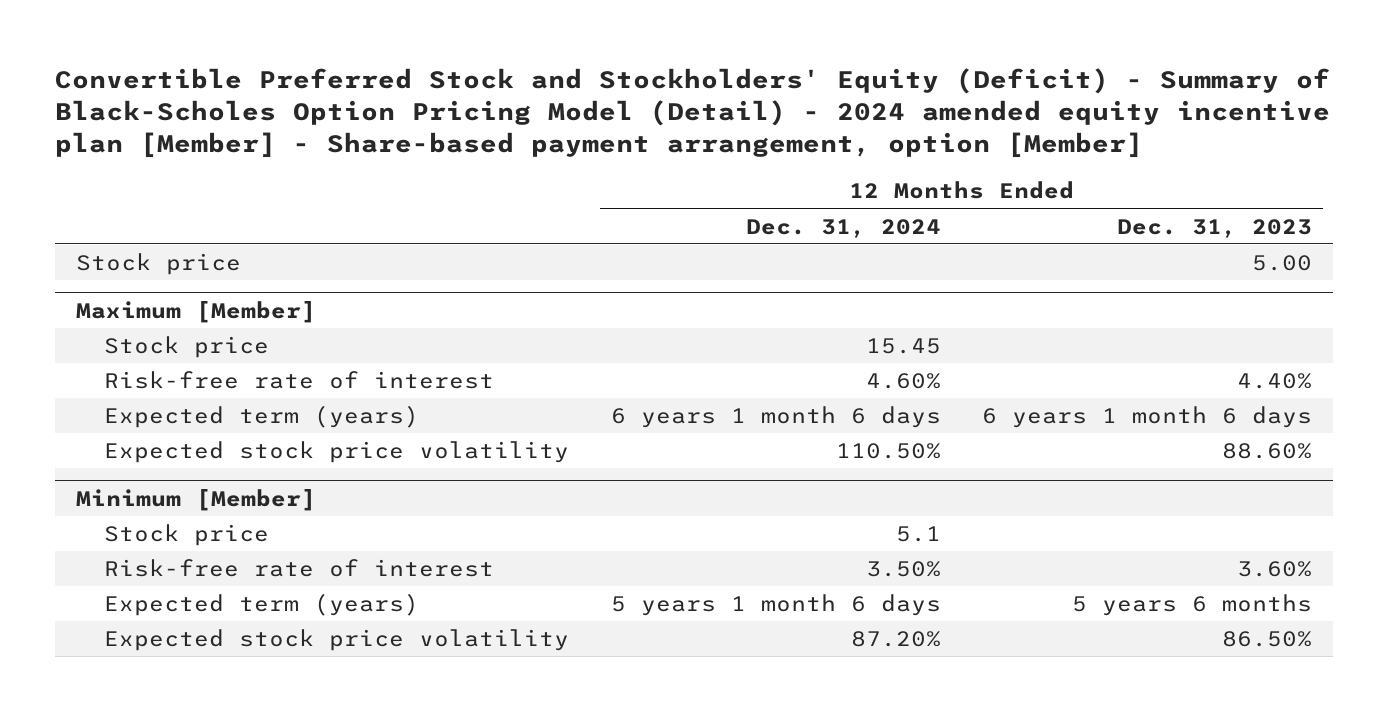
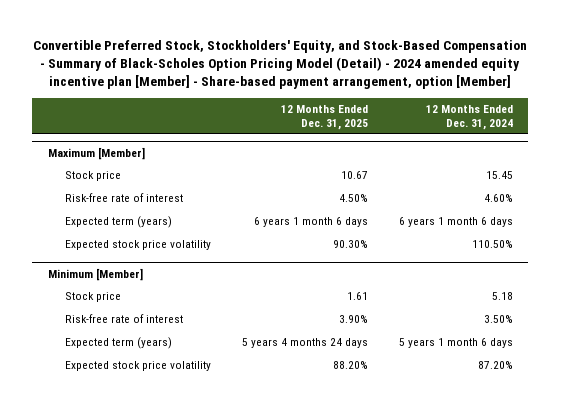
[55,67,1331,159] Convertible Preferred Stock and Stockholders' Equity (Deficit) - Summary of Black-Scholes Option Pricing Model (Detail) - 2024 amended equity incentive plan [Member] - Share-based payment arrangement, option [Member] -> [33,40,528,90] Convertible Preferred Stock, Stockholders' Equity, and Stock-Based Compensation - Summary of Black-Scholes Option Pricing Model (Detail) - 2024 amended equity incentive plan [Member] - Share-based payment arrangement, option [Member]
[1117,218,1313,238] Dec. 31, 2023 -> none
none -> [280,105,368,130] 12 Months Ended Dec. 31, 2025
[75,252,241,275] Stock price -> none
[895,525,941,542] 5.1 -> [491,292,513,301] 5.18

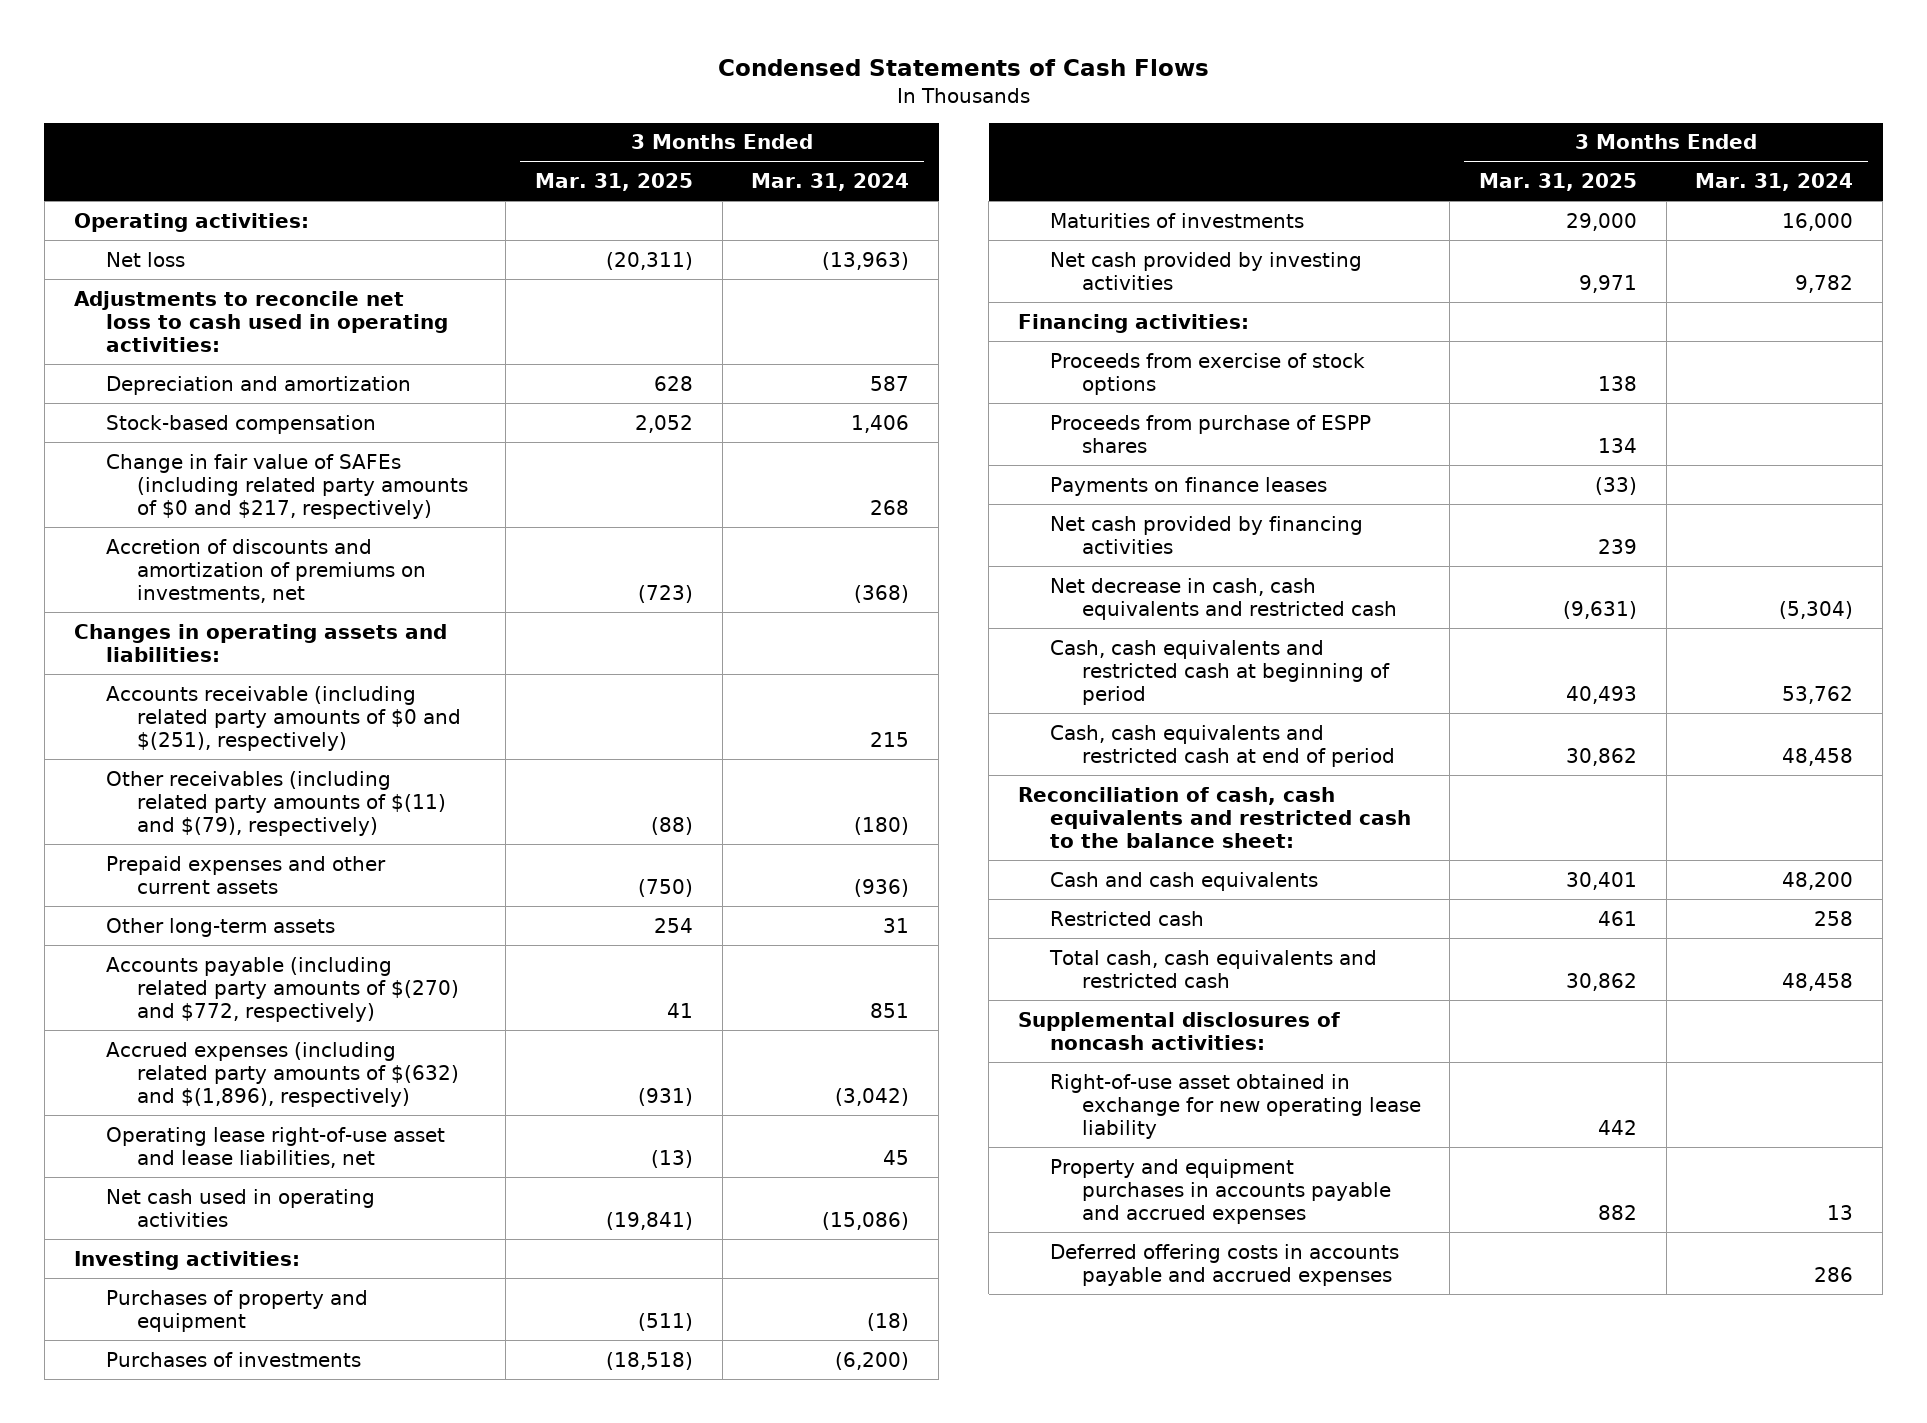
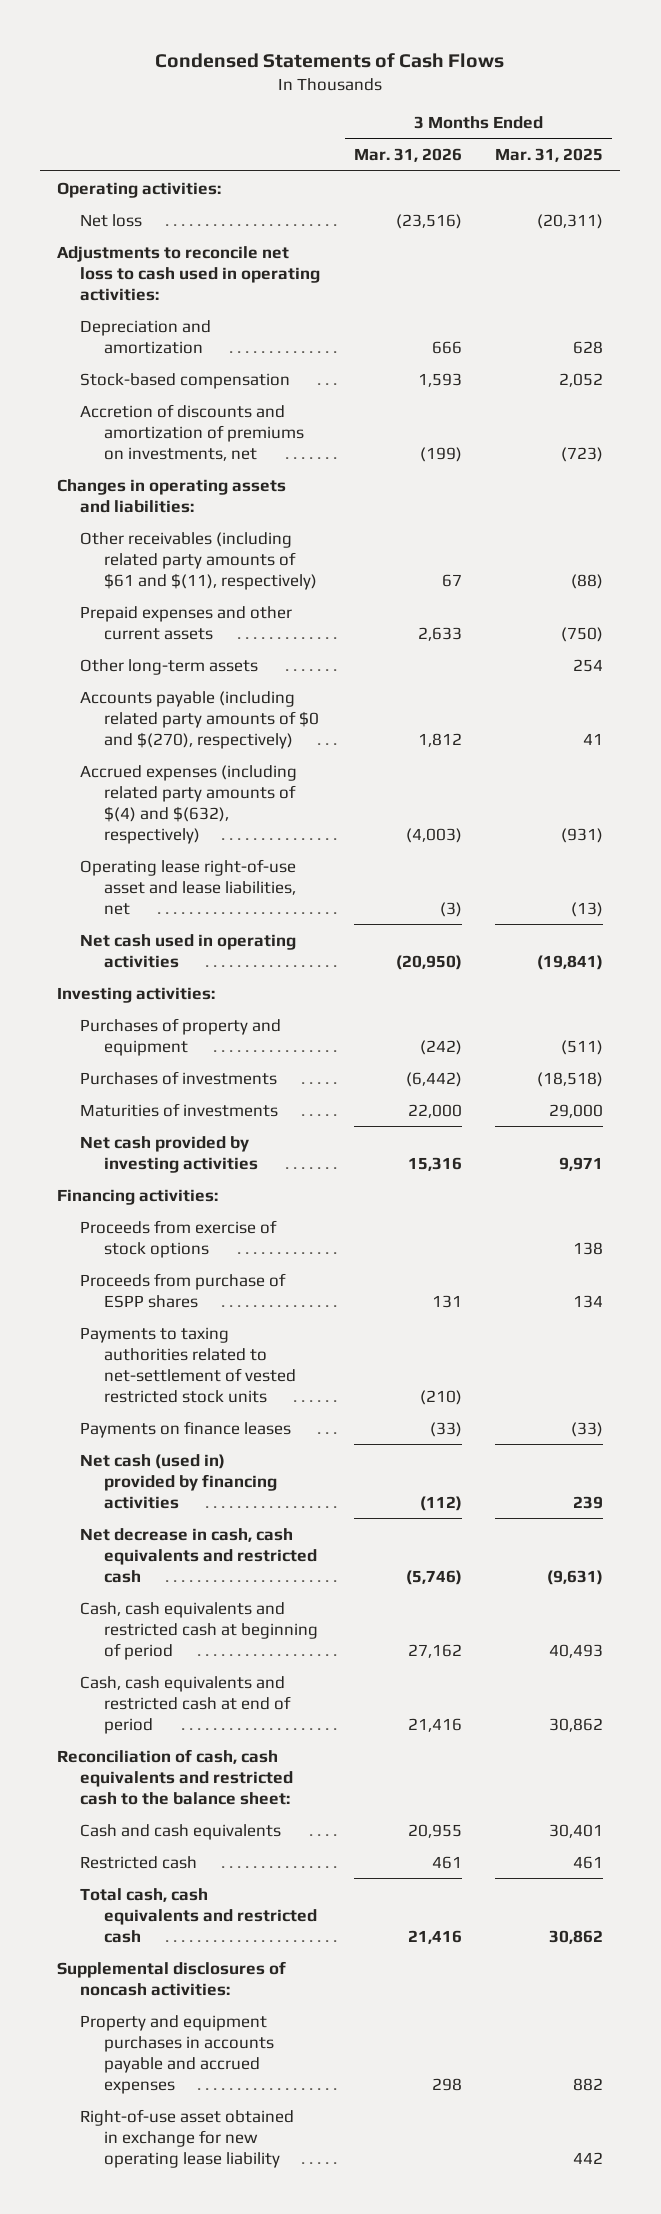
[751,173,910,192] Mar. 31, 2024 -> none
none -> [353,148,462,163] Mar. 31, 2026
[105,453,469,520] Change in fair value of SAFEs (including related party amounts of $0 and $217, respectively) -> none
[105,685,462,752] Accounts receivable (including related party amounts of $0 and $(251), respectively) -> none
[105,770,447,837] Other receivables (including related party amounts of $(11) and $(79), respectively) -> [80,531,317,590] Other receivables (including related party amounts of $61 and $(11), respectively)
[105,956,460,1023] Accounts payable (including related party amounts of $(270) and $772, respectively) -> [80,690,319,749] Accounts payable (including related party amounts of $0 and $(270), respectively)
[105,1041,460,1108] Accrued expenses (including related party amounts of $(632) and $(1,896), respectively) -> [80,764,298,844] Accrued expenses (including related party amounts of $(4) and $(632), respectively)
none -> [80,1326,296,1403] Payments to taxing authorities related to net-settlement of vested restricted stock units
[1049,515,1363,554] Net cash provided by financing activities -> [80,1453,277,1509] Net cash (used in) provided by financing activities
[1049,1243,1399,1286] Deferred offering costs in accounts payable and accrued expenses -> none
[1049,1073,1421,1140] Right-of-use asset obtained in exchange for new operating lease liability -> [80,2108,295,2168] Right-of-use asset obtained in exchange for new operating lease liability

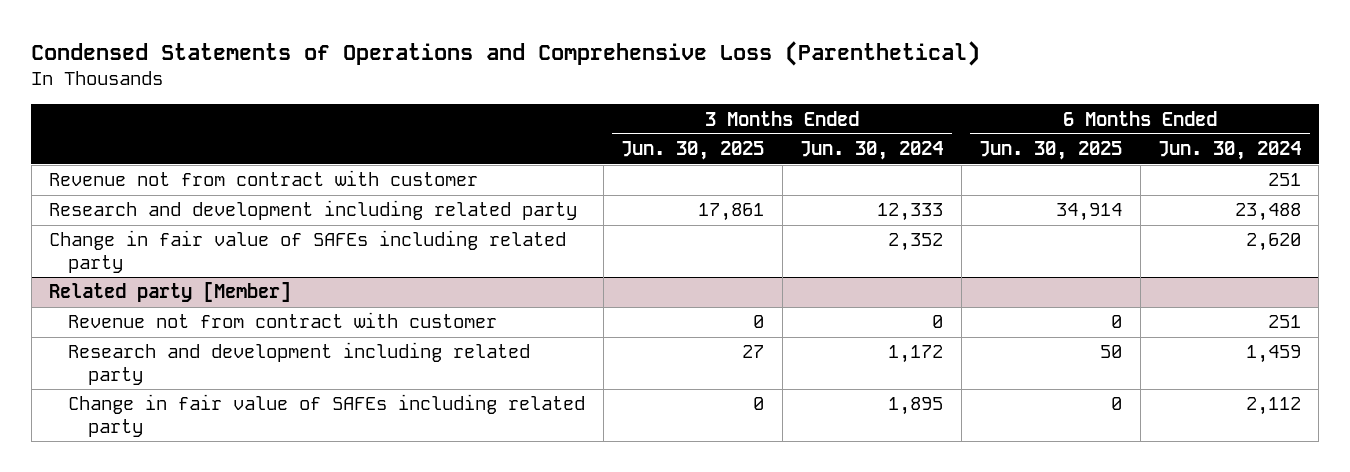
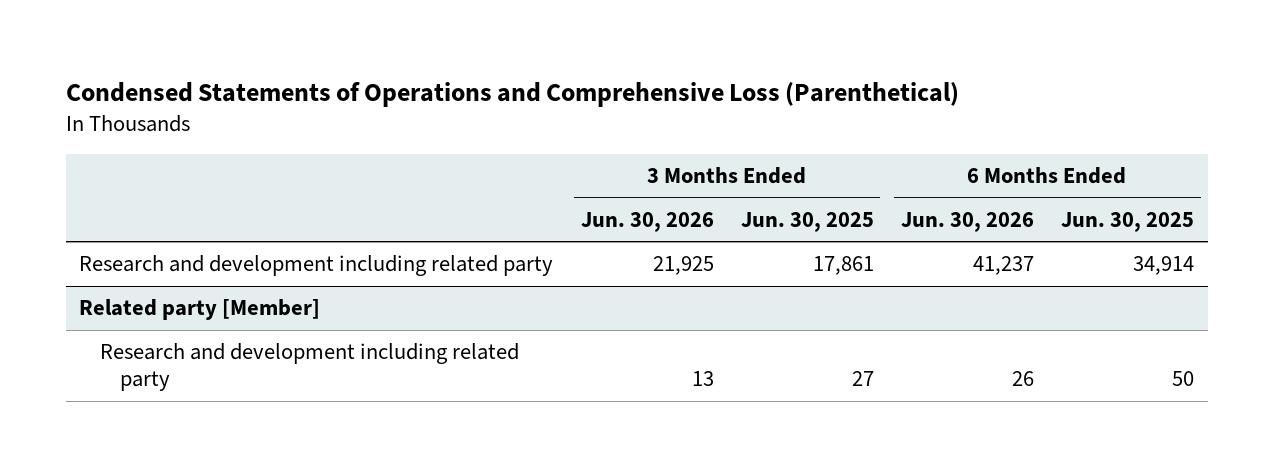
[800,141,944,161] Jun. 30, 2024 -> none
[1157,141,1301,161] Jun. 30, 2024 -> none
none -> [580,211,714,232] Jun. 30, 2026
none -> [900,211,1034,232] Jun. 30, 2026
[49,170,479,187] Revenue not from contract with customer -> none
[49,230,567,273] Change in fair value of SAFEs including related party -> none
[68,312,498,329] Revenue not from contract with customer -> none
[68,394,586,437] Change in fair value of SAFEs including related party -> none

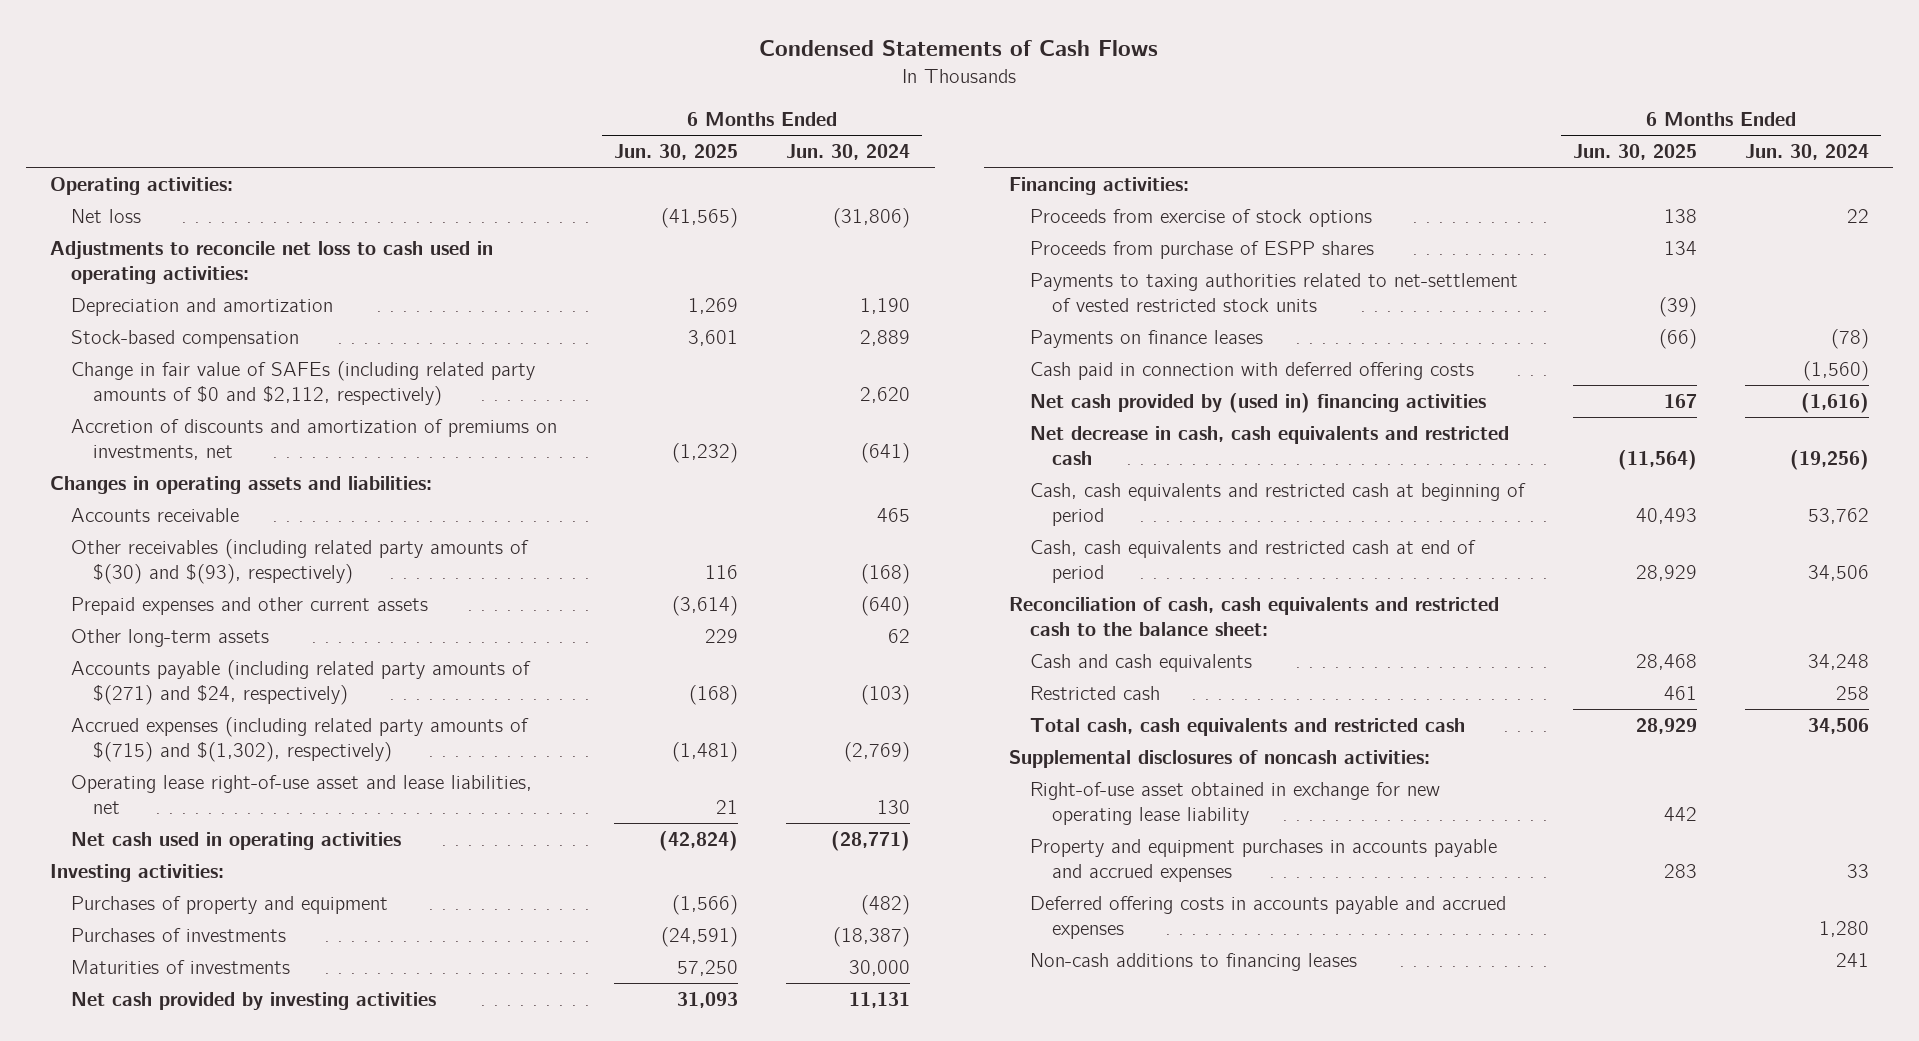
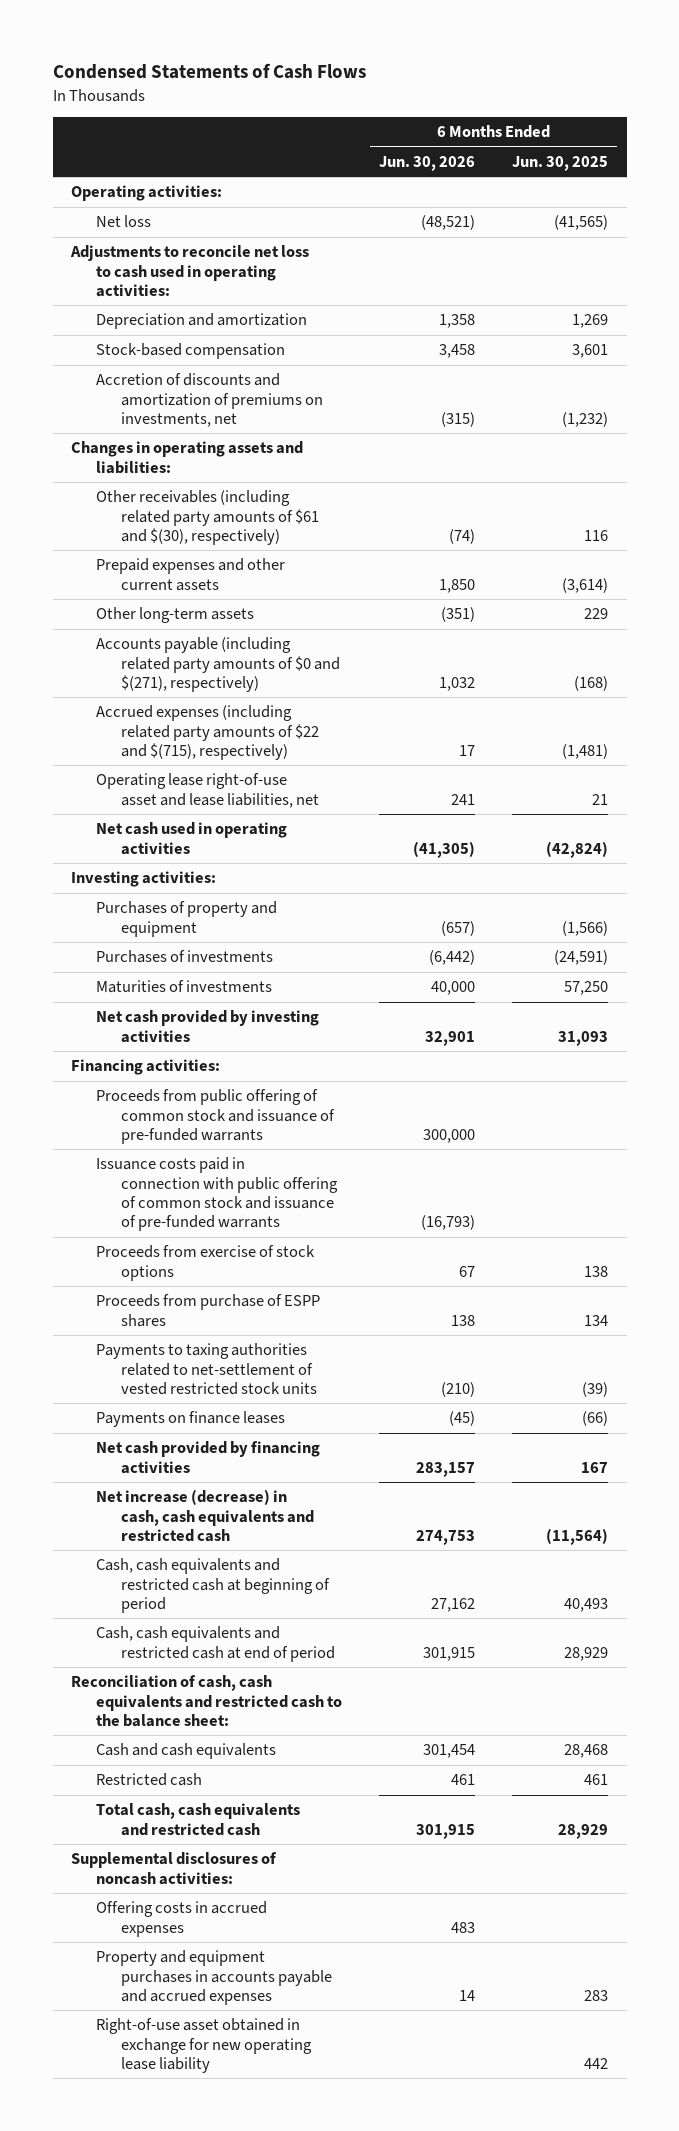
[786,144,911,161] Jun. 30, 2024 -> none
none -> [379,155,476,171] Jun. 30, 2026
[71,360,536,406] Change in fair value of SAFEs (including related party amounts of $0 and $2,112, respectively) -> none
[71,507,240,522] Accounts receivable -> none
[71,538,530,584] Other receivables (including related party amounts of $(30) and $(93), respectively) -> [96,490,320,545] Other receivables (including related party amounts of $61 and $(30), respectively)
[71,659,532,705] Accounts payable (including related party amounts of $(271) and $24, respectively) -> [96,637,341,692] Accounts payable (including related party amounts of $0 and $(271), respectively)
[71,716,530,762] Accrued expenses (including related party amounts of $(715) and $(1,302), respectively) -> [96,705,320,760] Accrued expenses (including related party amounts of $22 and $(715), respectively)
none -> [96,1089,336,1144] Proceeds from public offering of common stock and issuance of pre-funded warrants
none -> [96,1157,339,1232] Issuance costs paid in connection with public offering of common stock and issuance of pre-funded warrants
[1030,361,1475,380] Cash paid in connection with deferred offering costs -> none
[1030,392,1487,413] Net cash provided by (used in) financing activities -> [96,1441,321,1474] Net cash provided by financing activities
[1030,425,1510,465] Net decrease in cash, cash equivalents and restricted cash -> [96,1489,315,1542] Net increase (decrease) in cash, cash equivalents and restricted cash
none -> [96,1901,268,1937] Offering costs in accrued expenses
[1030,895,1507,939] Deferred offering costs in accounts payable and accrued expenses -> none
[1030,952,1358,971] Non-cash additions to financing leases -> none
[1030,781,1441,825] Right-of-use asset obtained in exchange for new operating lease liability -> [96,2018,313,2073] Right-of-use asset obtained in exchange for new operating lease liability

